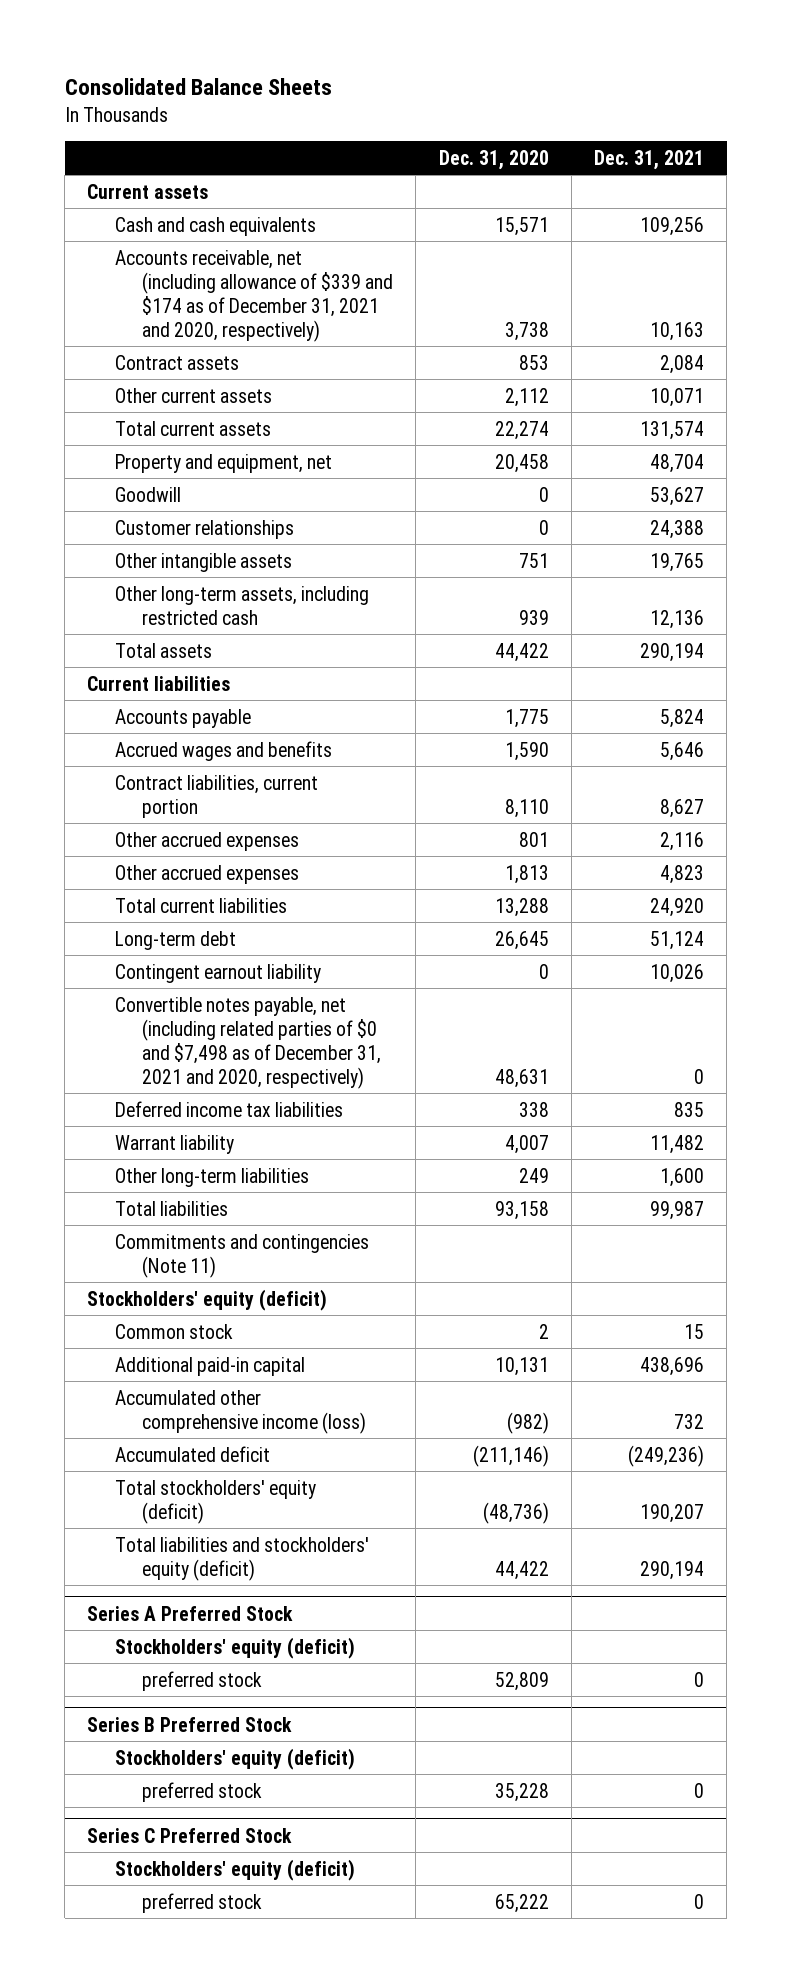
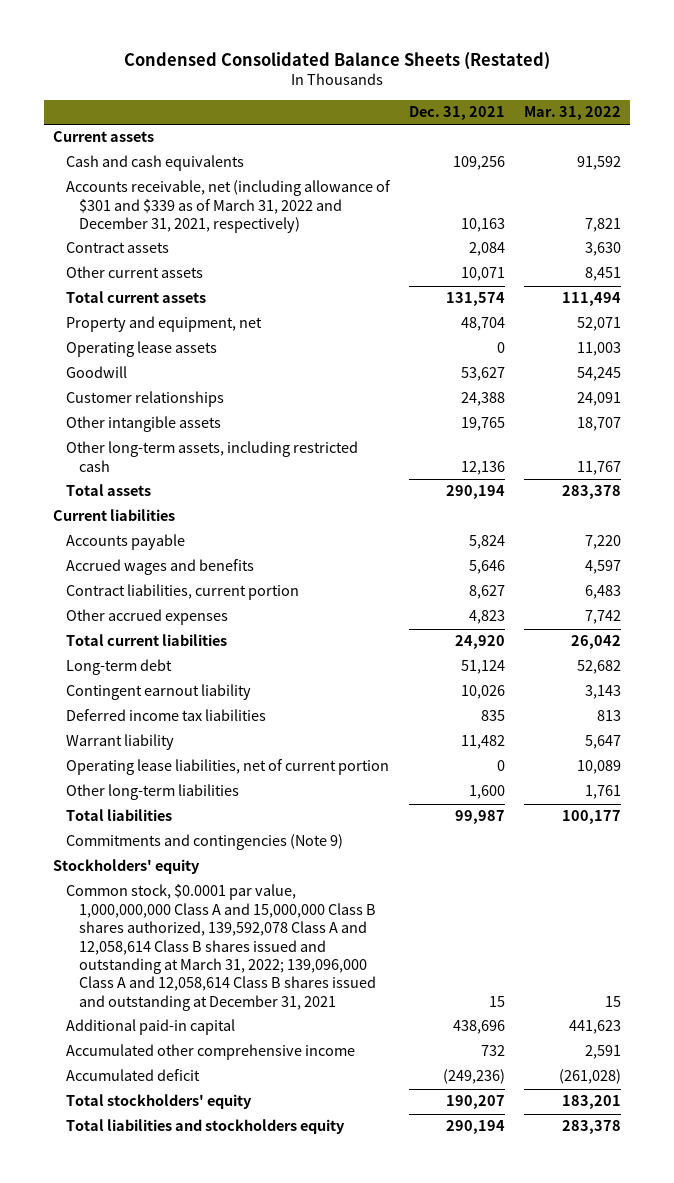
[64,78,332,96] Consolidated Balance Sheets -> [123,51,550,70] Condensed Consolidated Balance Sheets (Restated)
[438,149,549,170] Dec. 31, 2020 -> none
none -> [523,105,621,120] Mar. 31, 2022
[114,249,394,342] Accounts receivable, net (including allowance of $339 and $174 as of December 31, 2021 and 2020, respectively) -> [66,180,392,234] Accounts receivable, net (including allowance of $301 and $339 as of March 31, 2022 and December 31, 2021, respectively)
none -> [66,341,218,358] Operating lease assets
[114,831,299,851] Other accrued expenses -> none
[114,996,382,1089] Convertible notes payable, net (including related parties of $0 and $7,498 as of December 31, 2021 and 2020, respectively) -> none
none -> [66,759,390,776] Operating lease liabilities, net of current portion
[114,1233,369,1278] Commitments and contingencies (Note 11) -> [66,834,344,851] Commitments and contingencies (Note 9)
[87,1288,328,1311] Stockholders' equity (deficit) -> [53,859,201,875] Stockholders' equity
[114,1323,233,1339] Common stock -> [66,884,377,1011] Common stock, $0.0001 par value, 1,000,000,000 Class A and 15,000,000 Class B shares authorized, 139,592,078 Class A and 12,058,614 Class B shares issued and outstanding at March 31, 2022; 139,096,000 Class A and 12,058,614 Class B shares issued and outstanding at December 31, 2021
[114,1389,367,1434] Accumulated other comprehensive income (loss) -> [66,1044,356,1061] Accumulated other comprehensive income
[87,1605,294,1621] Series A Preferred Stock -> none
[114,1636,355,1659] Stockholders' equity (deficit) -> none
[142,1670,263,1691] preferred stock -> none
[87,1716,293,1732] Series B Preferred Stock -> none
[114,1747,355,1770] Stockholders' equity (deficit) -> none
[142,1781,263,1802] preferred stock -> none
[87,1827,293,1843] Series C Preferred Stock -> none
[114,1858,355,1881] Stockholders' equity (deficit) -> none
[142,1892,263,1913] preferred stock -> none
[114,1479,316,1524] Total stockholders' equity (deficit) -> [66,1094,253,1110] Total stockholders' equity
[114,1536,369,1581] Total liabilities and stockholders' equity (deficit) -> [66,1119,346,1135] Total liabilities and stockholders equity

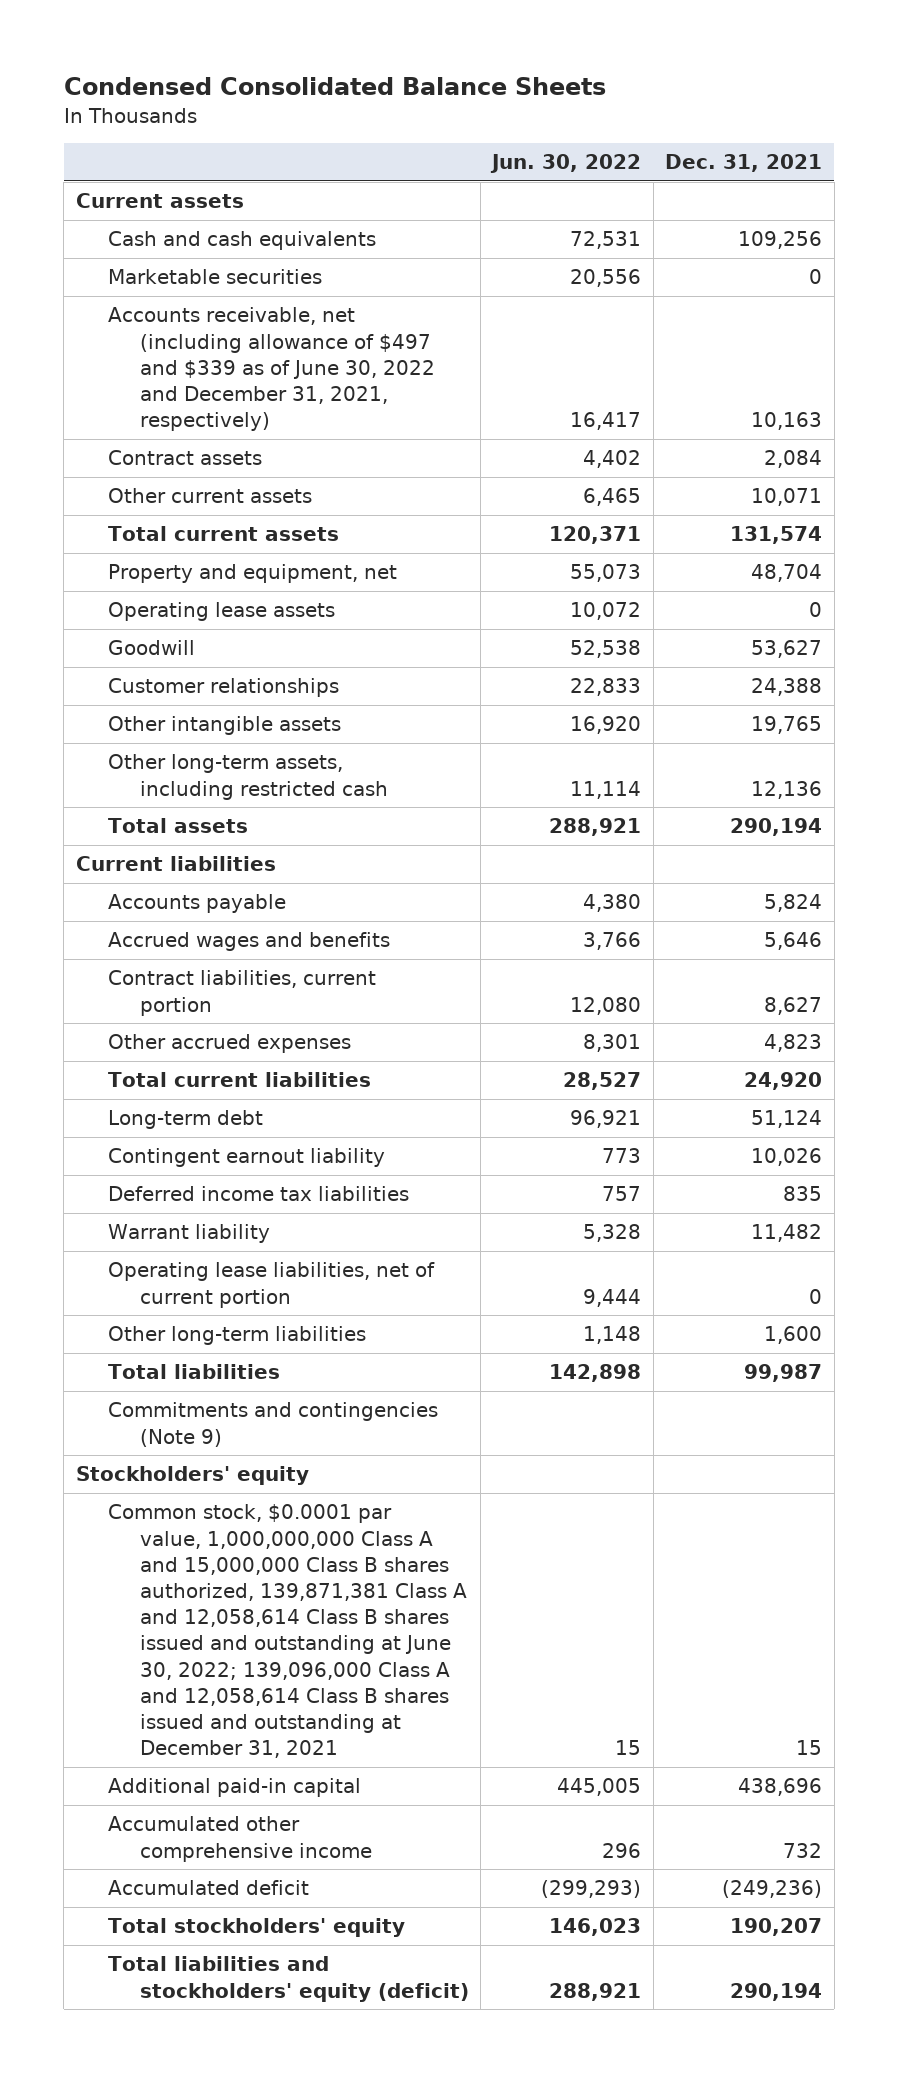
[123,51,550,70] Condensed Consolidated Balance Sheets (Restated) -> [63,77,606,96] Condensed Consolidated Balance Sheets
[523,105,621,120] Mar. 31, 2022 -> none
none -> [490,154,642,174] Jun. 30, 2022
none -> [107,269,322,285] Marketable securities
[66,180,392,234] Accounts receivable, net (including allowance of $301 and $339 as of March 31, 2022 and December 31, 2021, respectively) -> [107,307,435,432] Accounts receivable, net (including allowance of $497 and $339 as of June 30, 2022 and December 31, 2021, respectively)
[66,884,377,1011] Common stock, $0.0001 par value, 1,000,000,000 Class A and 15,000,000 Class B shares authorized, 139,592,078 Class A and 12,058,614 Class B shares issued and outstanding at March 31, 2022; 139,096,000 Class A and 12,058,614 Class B shares issued and outstanding at December 31, 2021 -> [107,1504,467,1759] Common stock, $0.0001 par value, 1,000,000,000 Class A and 15,000,000 Class B shares authorized, 139,871,381 Class A and 12,058,614 Class B shares issued and outstanding at June 30, 2022; 139,096,000 Class A and 12,058,614 Class B shares issued and outstanding at December 31, 2021
[66,1119,346,1135] Total liabilities and stockholders equity -> [107,1956,469,2002] Total liabilities and stockholders' equity (deficit)

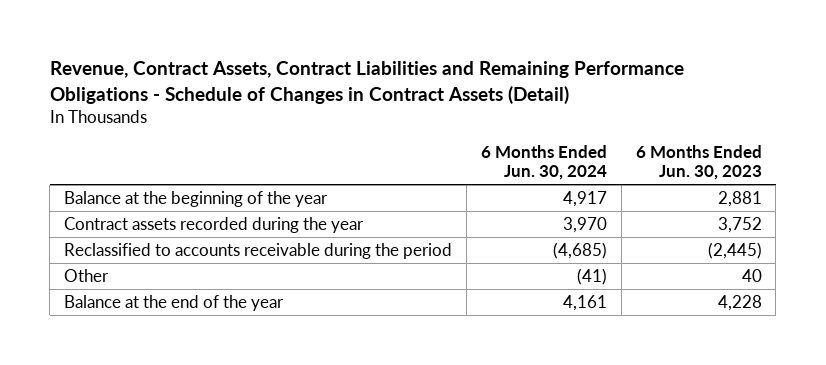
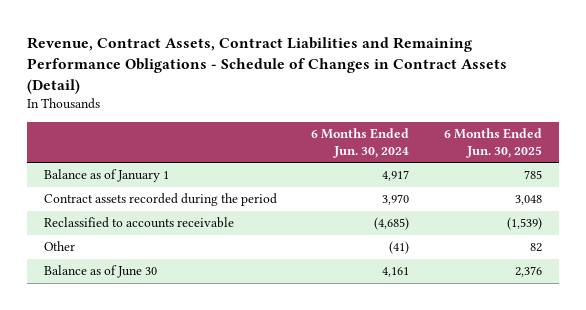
[635,145,762,181] 6 Months Ended Jun. 30, 2023 -> none
none -> [443,128,542,158] 6 Months Ended Jun. 30, 2025
[64,190,329,207] Balance at the beginning of the year -> [43,169,169,183] Balance as of January 1
[64,216,365,233] Contract assets recorded during the year -> [43,193,277,207] Contract assets recorded during the period
[64,242,453,259] Reclassified to accounts receivable during the period -> [43,217,234,229] Reclassified to accounts receivable
[64,294,285,311] Balance at the end of the year -> [43,265,157,279] Balance as of June 30

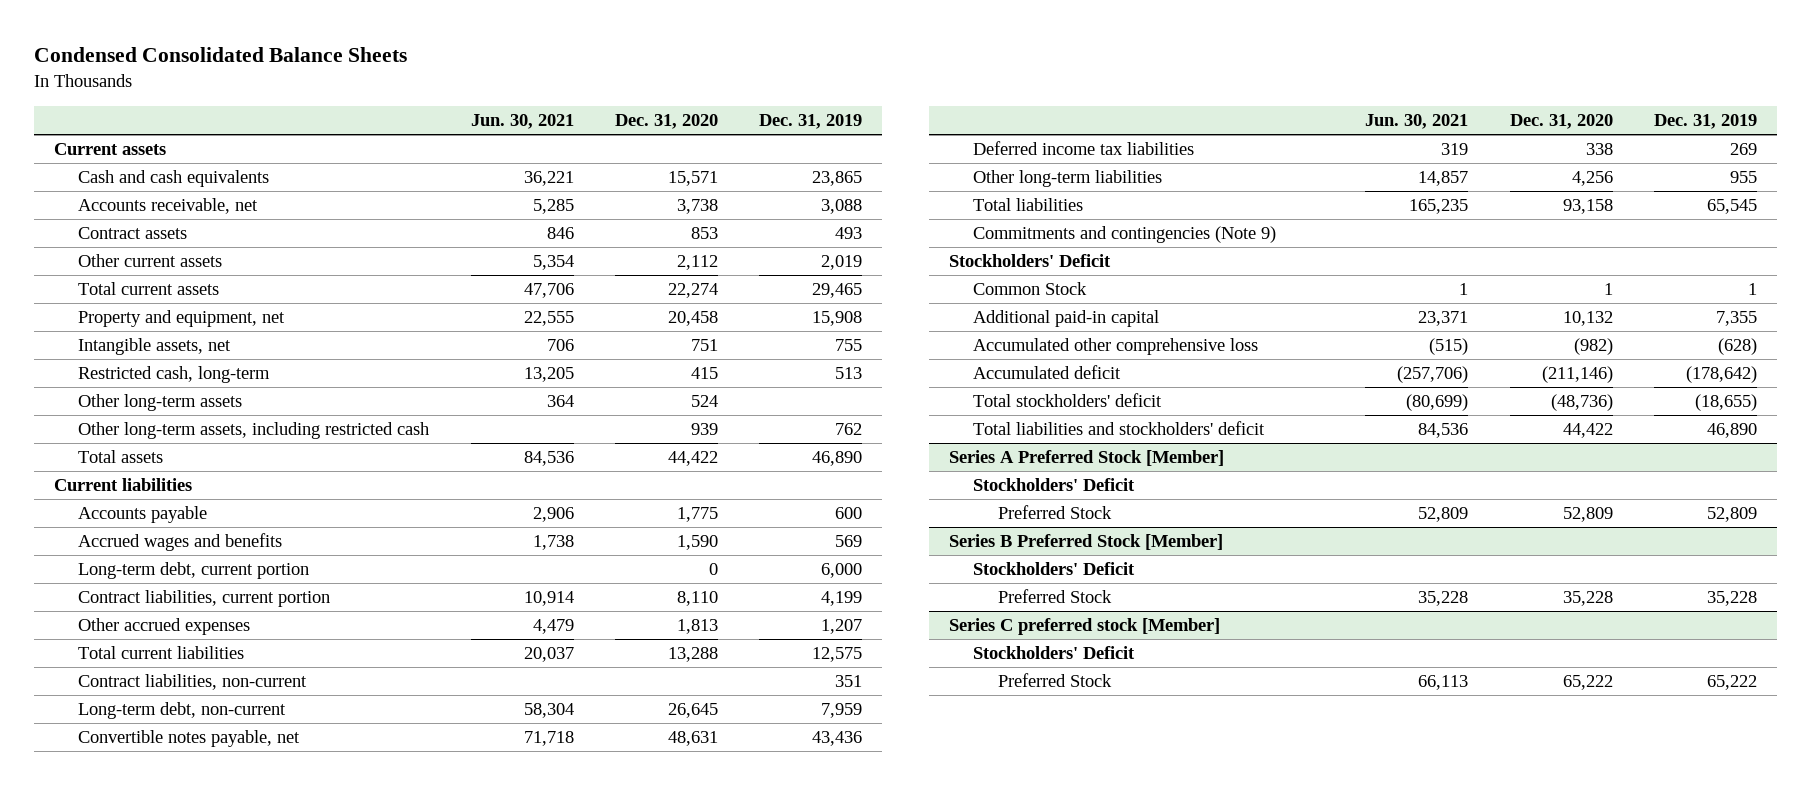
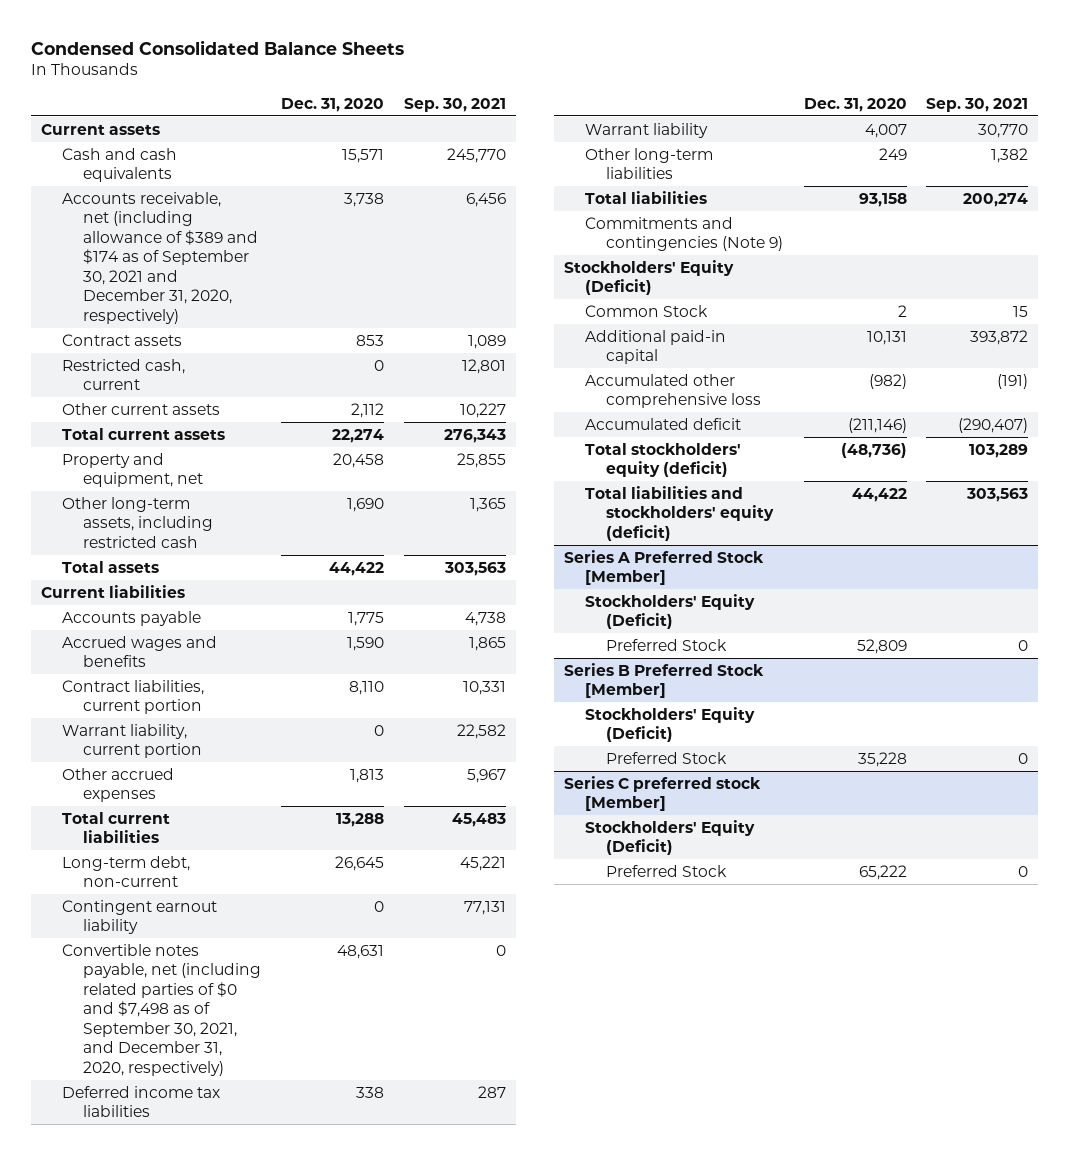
[470,114,574,130] Jun. 30, 2021 -> none
[758,114,862,130] Dec. 31, 2019 -> none
none -> [403,97,506,112] Sep. 30, 2021
[78,198,259,215] Accounts receivable, net -> [62,191,259,324] Accounts receivable, net (including allowance of $389 and $174 as of September 30, 2021 and December 31, 2020, respectively)
none -> [62,358,186,391] Restricted cash, current
[78,338,232,356] Intangible assets, net -> none
[78,366,271,384] Restricted cash, long-term -> none
[78,394,243,412] Other long-term assets -> none
[690,423,718,436] 939 -> [346,497,384,512] 1,690
[78,562,310,580] Long-term debt, current portion -> none
none -> [62,723,203,759] Warrant liability, current portion
[78,674,308,691] Contract liabilities, non-current -> none
none -> [62,899,218,935] Contingent earnout liability
[78,730,301,748] Convertible notes payable, net -> [62,943,262,1076] Convertible notes payable, net (including related parties of $0 and $7,498 as of September 30, 2021, and December 31, 2020, respectively)
none -> [584,122,708,138] Warrant liability
[1571,171,1613,187] 4,256 -> [878,147,907,160] 249
[949,254,1112,268] Stockholders' Deficit -> [563,259,734,296] Stockholders' Equity (Deficit)
[1603,283,1613,296] 1 -> [897,304,907,317] 2
[1562,311,1613,327] 10,132 -> [866,330,907,345] 10,131
[973,393,1163,408] Total stockholders' deficit -> [584,442,741,478] Total stockholders' equity (deficit)
[973,421,1266,436] Total liabilities and stockholders' deficit -> [584,485,774,541] Total liabilities and stockholders' equity (deficit)
[973,478,1136,492] Stockholders' Deficit -> [584,593,755,630] Stockholders' Equity (Deficit)
[973,562,1136,576] Stockholders' Deficit -> [584,706,755,743] Stockholders' Equity (Deficit)
[973,646,1136,660] Stockholders' Deficit -> [584,819,755,856] Stockholders' Equity (Deficit)

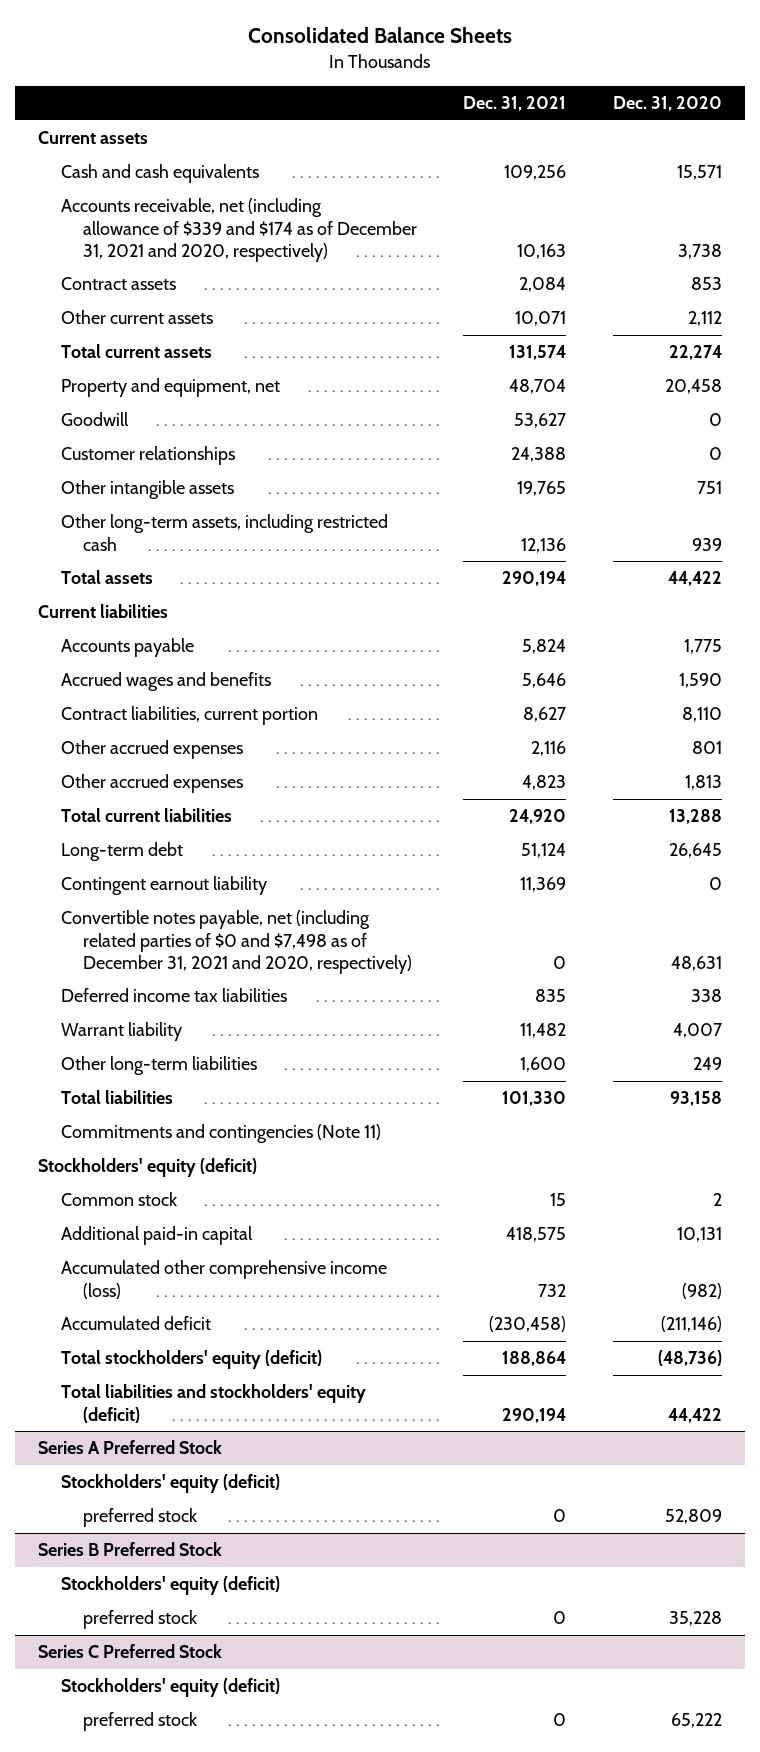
[31,39,405,55] Condensed Consolidated Balance Sheets -> [248,27,513,44] Consolidated Balance Sheets
[403,97,506,112] Sep. 30, 2021 -> none
none -> [463,96,567,112] Dec. 31, 2021
[62,191,259,324] Accounts receivable, net (including allowance of $389 and $174 as of September 30, 2021 and December 31, 2020, respectively) -> [60,198,417,262] Accounts receivable, net (including allowance of $339 and $174 as of December 31, 2021 and 2020, respectively)
[62,358,186,391] Restricted cash, current -> none
none -> [60,412,129,427] Goodwill
none -> [60,446,235,466] Customer relationships
none -> [60,480,234,500] Other intangible assets
[346,497,384,512] 1,690 -> [691,537,722,551] 939
[62,723,203,759] Warrant liability, current portion -> none
none -> [60,740,243,760] Other accrued expenses
[62,855,191,888] Long-term debt, non-current -> [60,842,183,862] Long-term debt
[62,943,262,1076] Convertible notes payable, net (including related parties of $0 and $7,498 as of September 30, 2021, and December 31, 2020, respectively) -> [60,910,412,974] Convertible notes payable, net (including related parties of $0 and $7,498 as of December 31, 2021 and 2020, respectively)
[584,216,783,252] Commitments and contingencies (Note 9) -> [60,1124,381,1144] Commitments and contingencies (Note 11)
[563,259,734,296] Stockholders' Equity (Deficit) -> [38,1158,258,1178] Stockholders' equity (deficit)
[584,304,708,317] Common Stock -> [60,1192,177,1207] Common stock
[584,373,761,409] Accumulated other comprehensive loss -> [60,1260,387,1299] Accumulated other comprehensive income (loss)
[563,549,764,586] Series A Preferred Stock [Member] -> [38,1440,223,1455] Series A Preferred Stock
[584,593,755,630] Stockholders' Equity (Deficit) -> [60,1474,280,1494] Stockholders' equity (deficit)
[605,638,727,651] Preferred Stock -> [82,1508,197,1528] preferred stock
[563,662,764,699] Series B Preferred Stock [Member] -> [38,1542,223,1557] Series B Preferred Stock
[584,706,755,743] Stockholders' Equity (Deficit) -> [60,1576,280,1596] Stockholders' equity (deficit)
[605,751,727,764] Preferred Stock -> [82,1610,197,1630] preferred stock
[563,775,761,812] Series C preferred stock [Member] -> [38,1644,223,1659] Series C Preferred Stock
[584,819,755,856] Stockholders' Equity (Deficit) -> [60,1678,280,1698] Stockholders' equity (deficit)
[605,864,727,877] Preferred Stock -> [82,1712,197,1732] preferred stock

